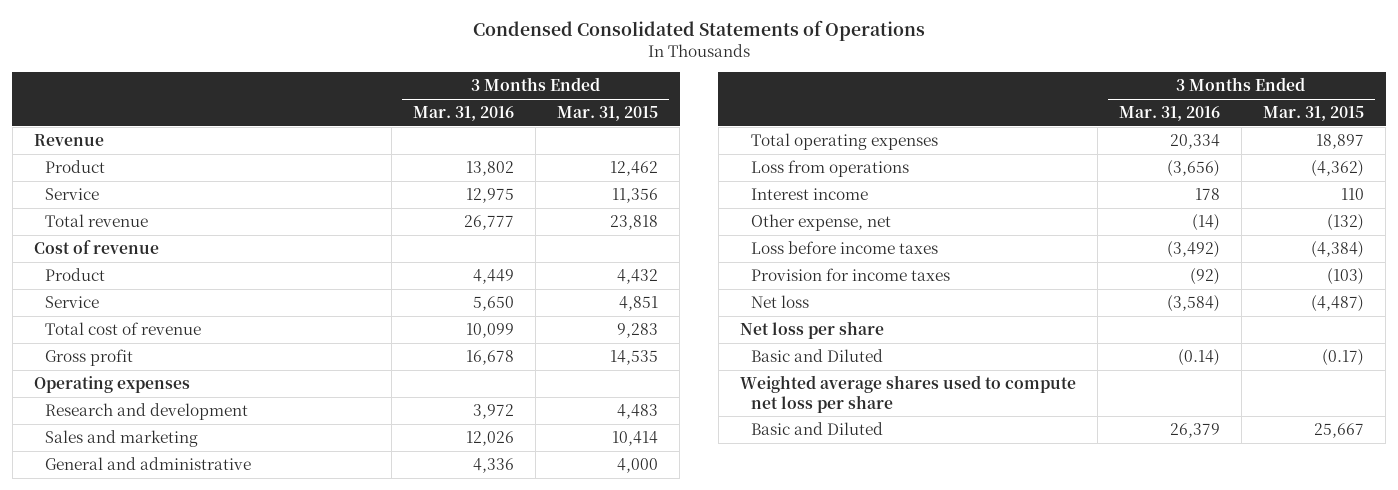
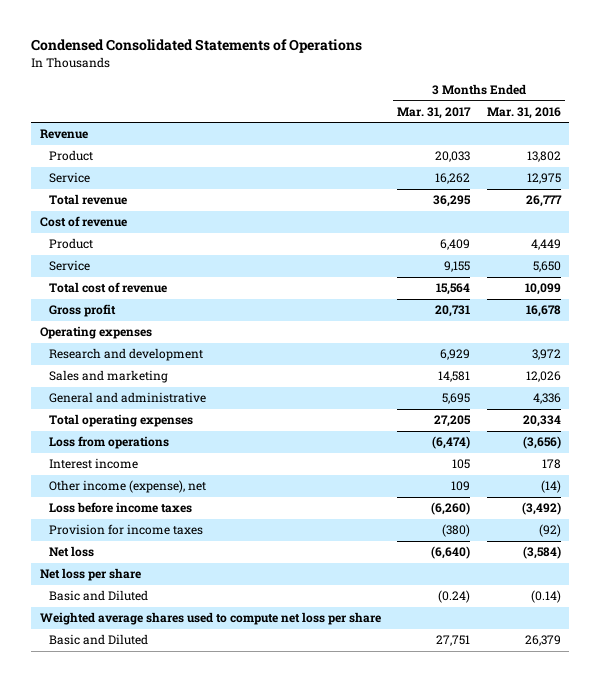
[557,106,659,122] Mar. 31, 2015 -> none
none -> [397,106,472,119] Mar. 31, 2017
[751,213,892,231] Other expense, net -> [49,480,207,494] Other income (expense), net

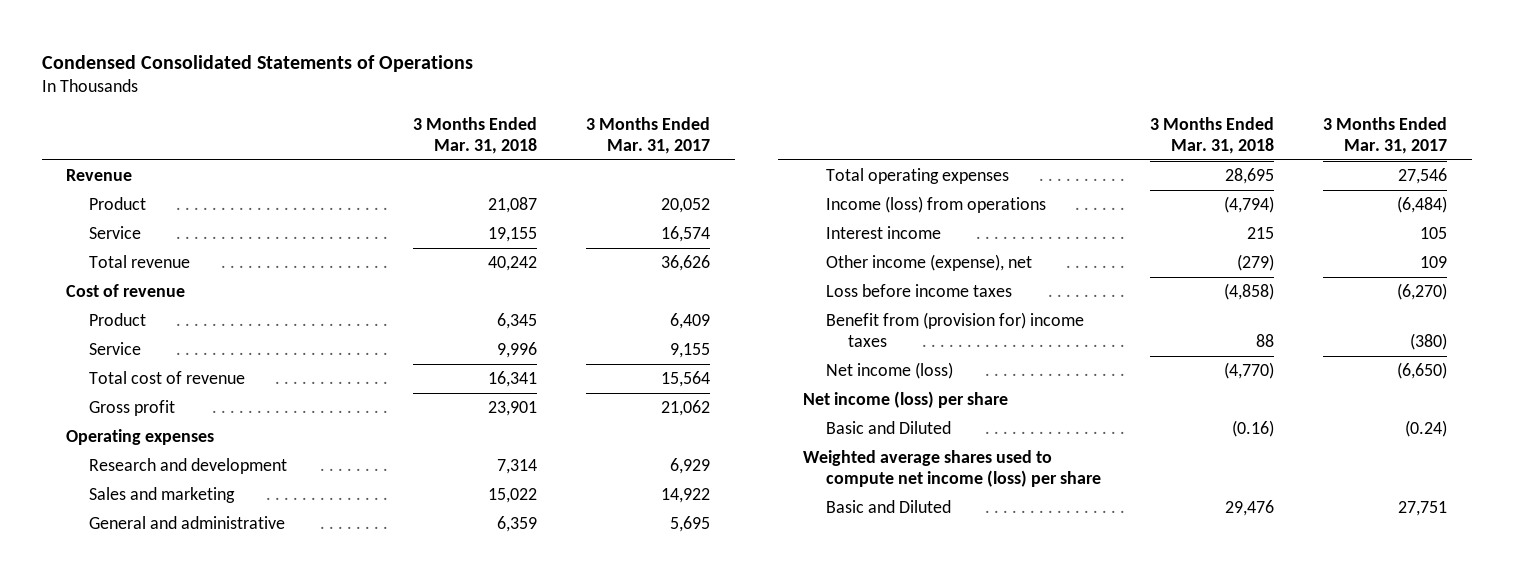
[487,106,562,119] Mar. 31, 2016 -> none
none -> [412,116,537,155] 3 Months Ended Mar. 31, 2018
[435,151,471,163] 20,033 -> [661,197,711,213] 20,052
[435,173,471,185] 16,262 -> [661,225,711,242] 16,574
[433,195,472,208] 36,295 -> [661,254,711,271] 36,626
[435,305,471,318] 20,731 -> [661,399,711,416] 21,062
[438,371,471,383] 14,581 -> [661,487,711,503] 14,922
[434,415,472,428] 27,205 -> [1397,167,1447,184] 27,546
[49,436,170,450] Loss from operations -> [825,195,1046,213] Income (loss) from operations
[432,436,471,450] (6,474) -> [1396,195,1447,213] (6,484)
[431,502,471,516] (6,260) -> [1396,282,1447,300] (6,270)
[49,524,204,536] Provision for income taxes -> [825,311,1084,348] Benefit from (provision for) income taxes
[49,546,95,558] Net loss -> [825,361,953,379] Net income (loss)
[431,546,471,560] (6,640) -> [1396,361,1447,379] (6,650)
[39,568,141,582] Net loss per share -> [802,390,1008,408] Net income (loss) per share
[39,612,381,626] Weighted average shares used to compute net loss per share -> [802,449,1101,488] Weighted average shares used to compute net income (loss) per share

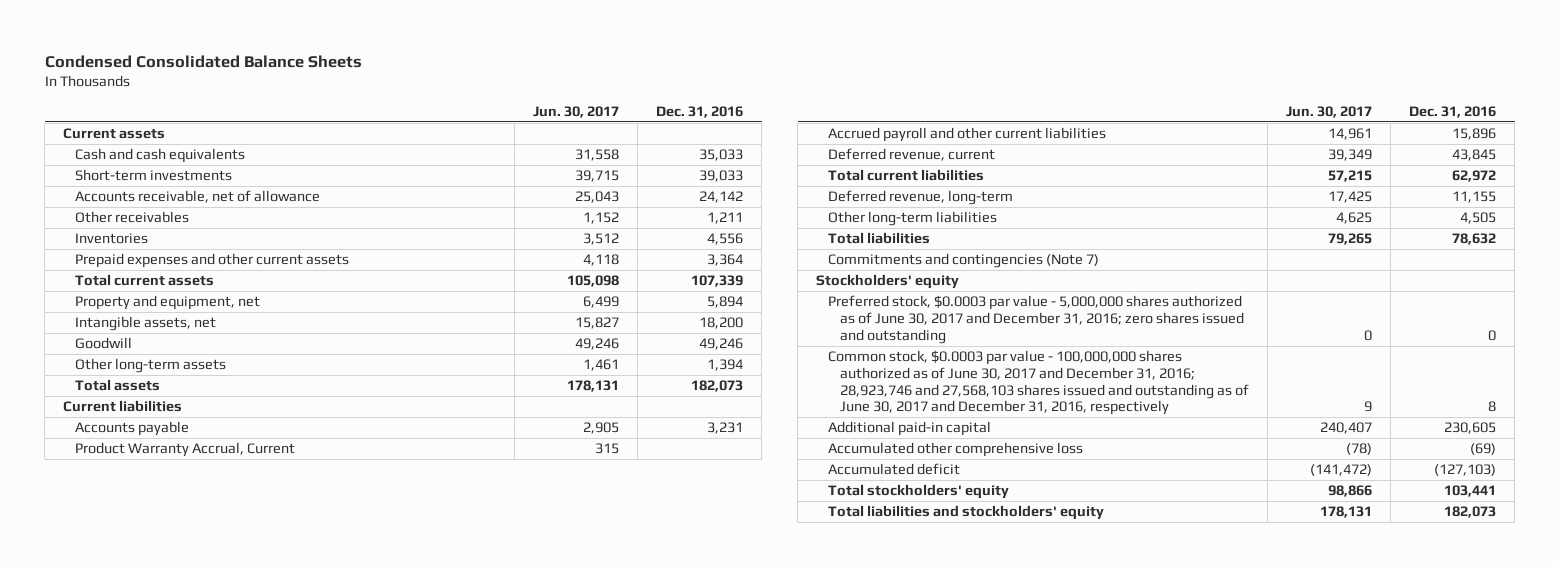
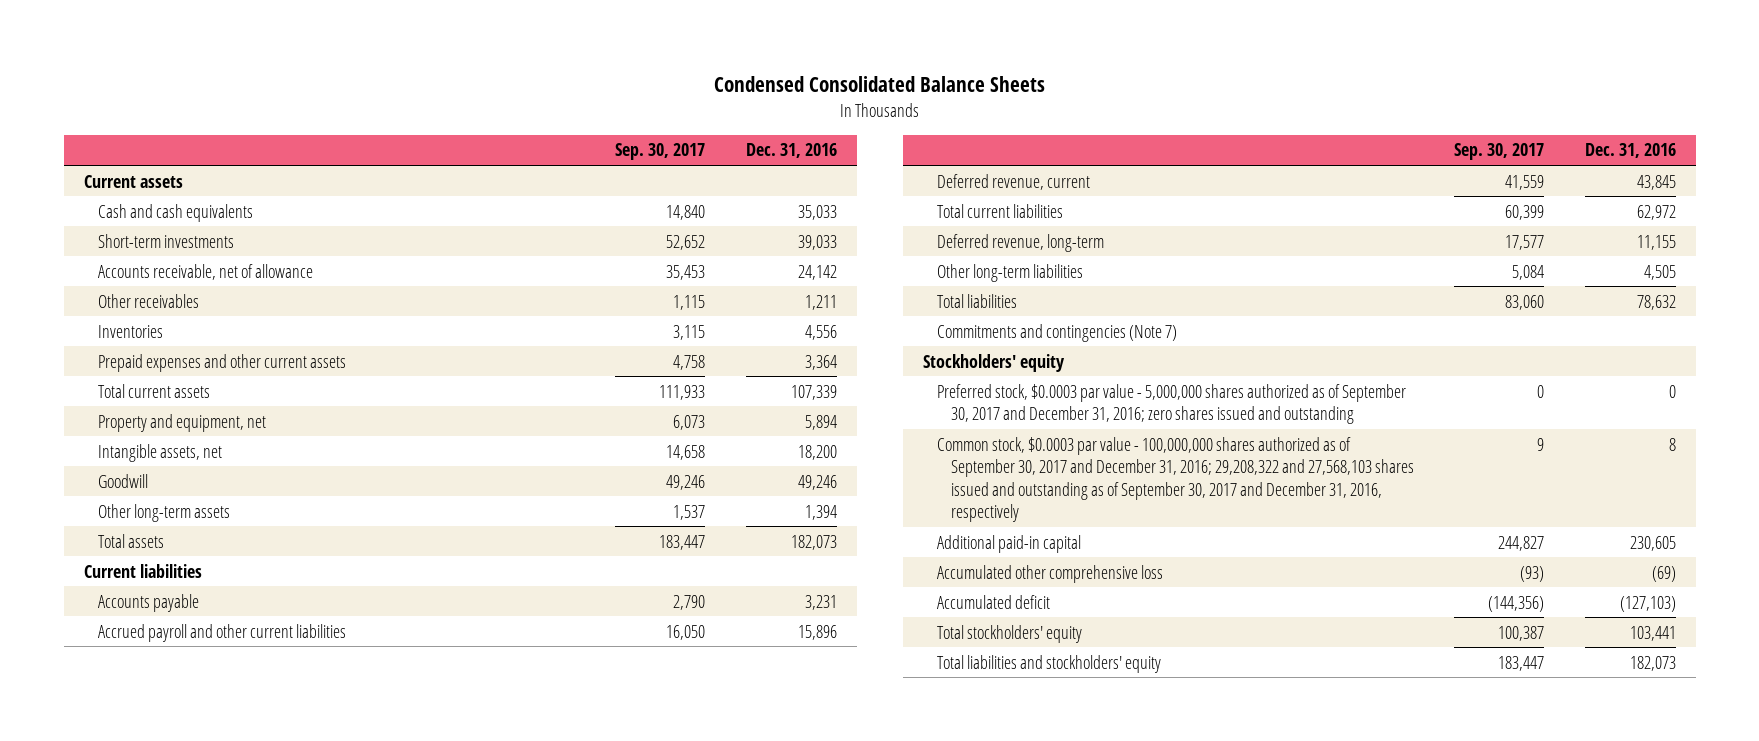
[533,105,620,118] Jun. 30, 2017 -> none
none -> [615,143,706,161] Sep. 30, 2017
[75,442,296,458] Product Warranty Accrual, Current -> none
[828,295,1245,344] Preferred stock, $0.0003 par value - 5,000,000 shares authorized as of June 30, 2017 and December 31, 2016; zero shares issued and outstanding -> [936,383,1406,425] Preferred stock, $0.0003 par value - 5,000,000 shares authorized as of September 30, 2017 and December 31, 2016; zero shares issued and outstanding
[828,350,1250,416] Common stock, $0.0003 par value - 100,000,000 shares authorized as of June 30, 2017 and December 31, 2016; 28,923,746 and 27,568,103 shares issued and outstanding as of June 30, 2017 and December 31, 2016, respectively -> [936,436,1414,523] Common stock, $0.0003 par value - 100,000,000 shares authorized as of September 30, 2017 and December 31, 2016; 29,208,322 and 27,568,103 shares issued and outstanding as of September 30, 2017 and December 31, 2016, respectively

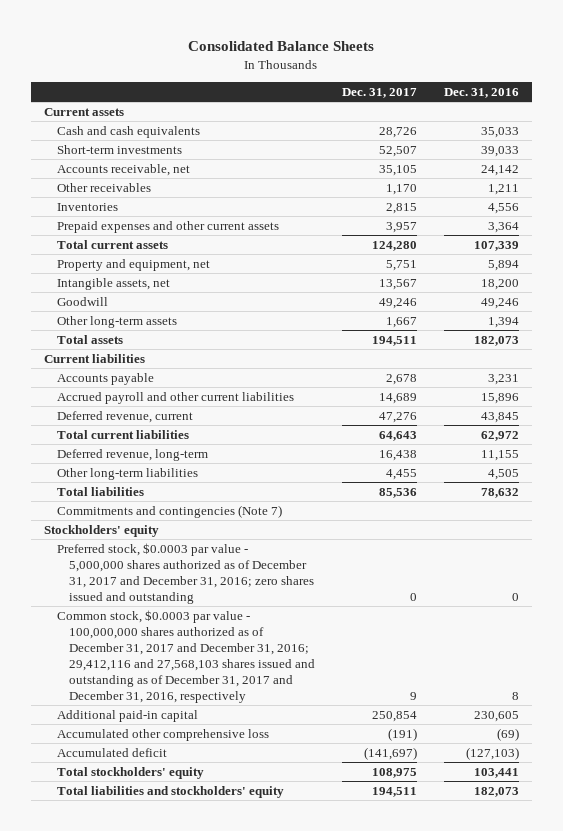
[713,75,1045,92] Condensed Consolidated Balance Sheets -> [188,41,375,52] Consolidated Balance Sheets
[615,143,706,161] Sep. 30, 2017 -> none
none -> [342,87,418,98] Dec. 31, 2017
[97,263,313,280] Accounts receivable, net of allowance -> [56,163,190,176] Accounts receivable, net
[936,383,1406,425] Preferred stock, $0.0003 par value - 5,000,000 shares authorized as of September 30, 2017 and December 31, 2016; zero shares issued and outstanding -> [56,542,315,604] Preferred stock, $0.0003 par value - 5,000,000 shares authorized as of December 31, 2017 and December 31, 2016; zero shares issued and outstanding
[936,436,1414,523] Common stock, $0.0003 par value - 100,000,000 shares authorized as of September 30, 2017 and December 31, 2016; 29,208,322 and 27,568,103 shares issued and outstanding as of September 30, 2017 and December 31, 2016, respectively -> [56,609,316,703] Common stock, $0.0003 par value - 100,000,000 shares authorized as of December 31, 2017 and December 31, 2016; 29,412,116 and 27,568,103 shares issued and outstanding as of December 31, 2017 and December 31, 2016, respectively

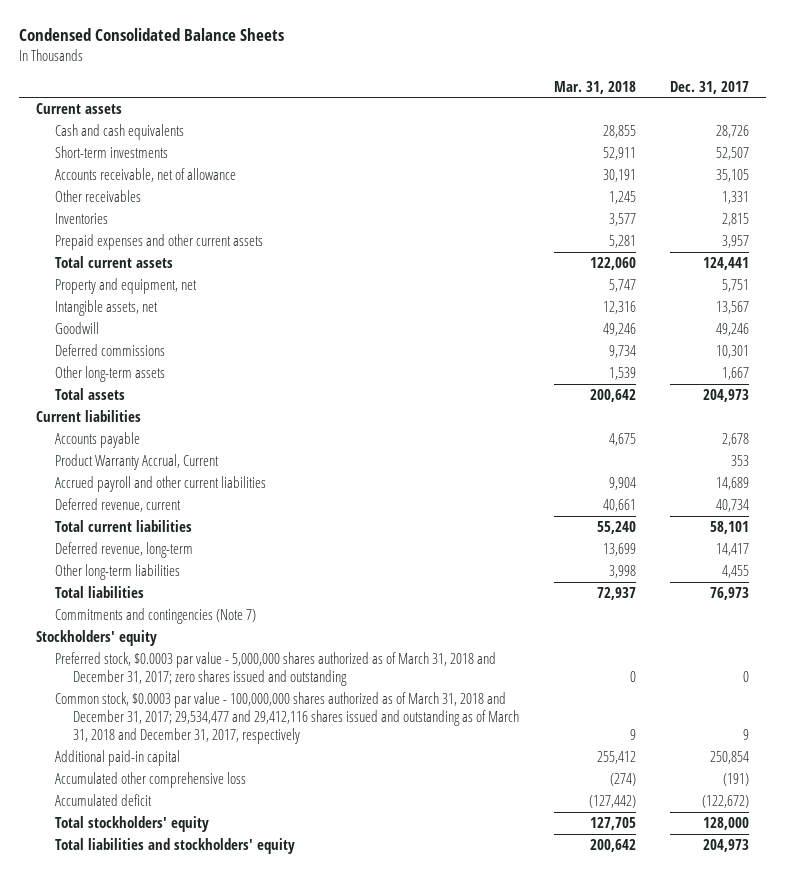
[188,41,375,52] Consolidated Balance Sheets -> [18,28,284,42] Condensed Consolidated Balance Sheets
[443,87,519,98] Dec. 31, 2016 -> none
none -> [553,80,636,94] Mar. 31, 2018
[56,163,190,176] Accounts receivable, net -> [54,167,236,182] Accounts receivable, net of allowance
[386,183,418,195] 1,170 -> [722,190,750,204] 1,331
[372,240,418,251] 124,280 -> [703,256,750,270] 124,441
none -> [54,343,165,356] Deferred commissions
[372,335,418,346] 194,511 -> [703,388,750,402] 204,973
none -> [54,453,219,470] Product Warranty Accrual, Current
[379,411,418,423] 47,276 -> [716,498,750,512] 40,734
[379,430,418,441] 64,643 -> [710,520,750,534] 58,101
[379,449,418,461] 16,438 -> [716,542,750,556] 14,417
[379,487,418,498] 85,536 -> [710,586,750,600] 76,973
[56,542,315,604] Preferred stock, $0.0003 par value - 5,000,000 shares authorized as of December 31, 2017 and December 31, 2016; zero shares issued and outstanding -> [54,651,496,686] Preferred stock, $0.0003 par value - 5,000,000 shares authorized as of March 31, 2018 and December 31, 2017; zero shares issued and outstanding
[56,609,316,703] Common stock, $0.0003 par value - 100,000,000 shares authorized as of December 31, 2017 and December 31, 2016; 29,412,116 and 27,568,103 shares issued and outstanding as of December 31, 2017 and December 31, 2016, respectively -> [54,691,520,744] Common stock, $0.0003 par value - 100,000,000 shares authorized as of March 31, 2018 and December 31, 2017; 29,534,477 and 29,412,116 shares issued and outstanding as of March 31, 2018 and December 31, 2017, respectively
[364,746,418,760] (141,697) -> [702,794,750,808] (122,672)
[372,767,418,778] 108,975 -> [703,816,750,830] 128,000
[372,786,418,797] 194,511 -> [703,838,750,852] 204,973

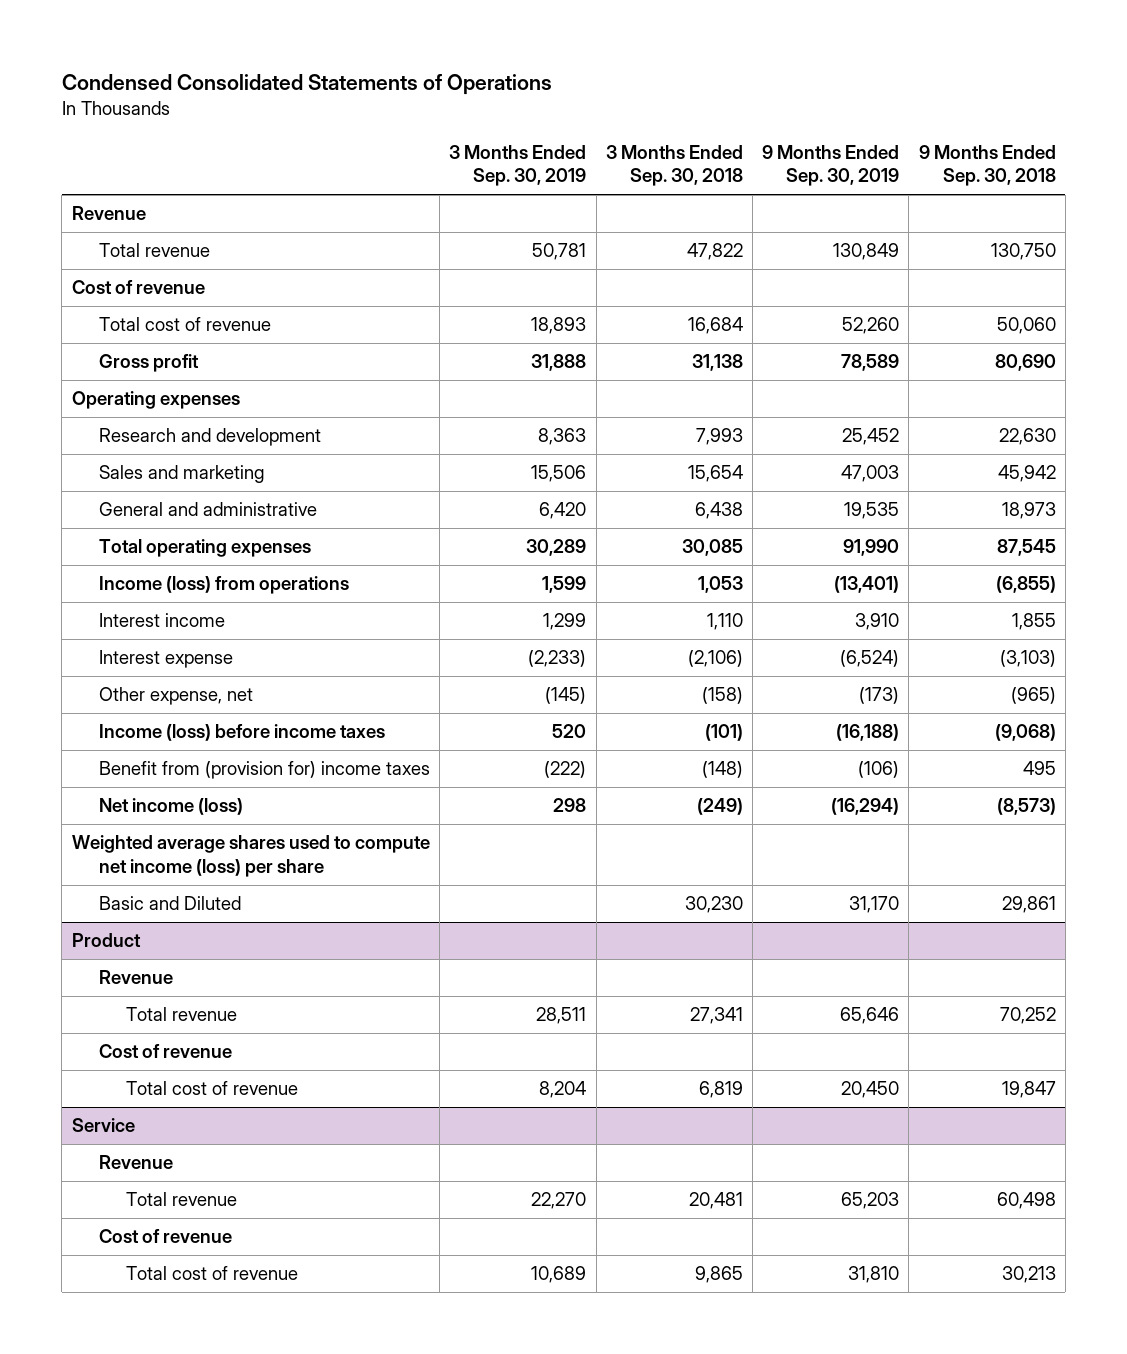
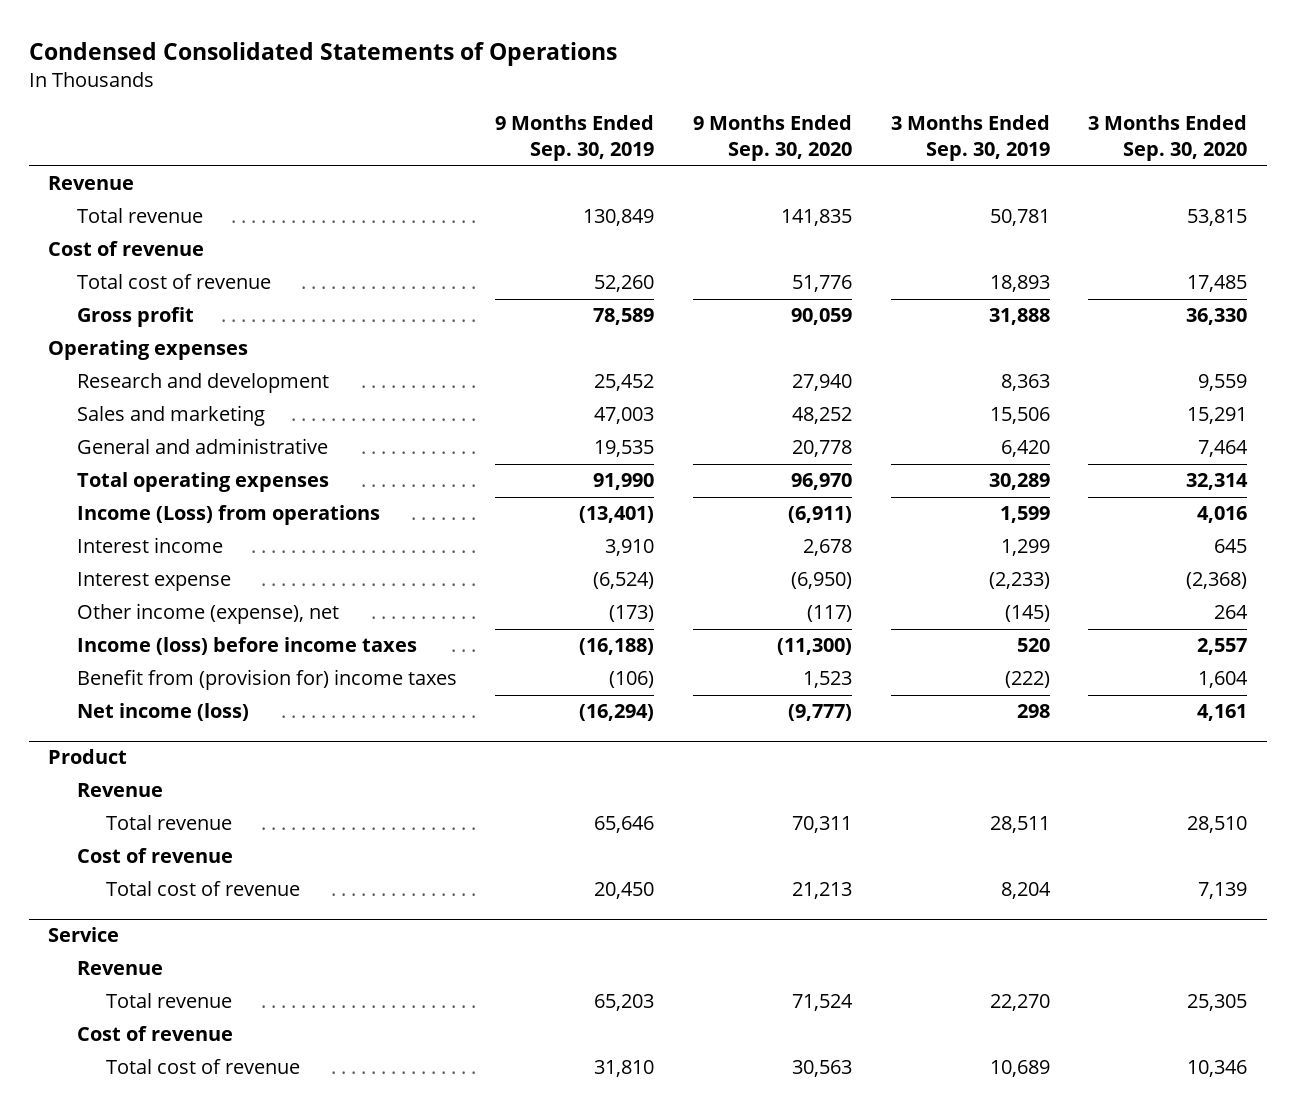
[605,144,743,187] 3 Months Ended Sep. 30, 2018 -> none
[918,144,1056,187] 9 Months Ended Sep. 30, 2018 -> none
none -> [693,115,853,162] 9 Months Ended Sep. 30, 2020
none -> [1088,115,1248,162] 3 Months Ended Sep. 30, 2020
[99,576,350,595] Income (loss) from operations -> [76,505,380,526] Income (Loss) from operations
[99,687,254,706] Other expense, net -> [76,603,339,625] Other income (expense), net
[71,835,430,877] Weighted average shares used to compute net income (loss) per share -> none
[99,896,242,911] Basic and Diluted -> none

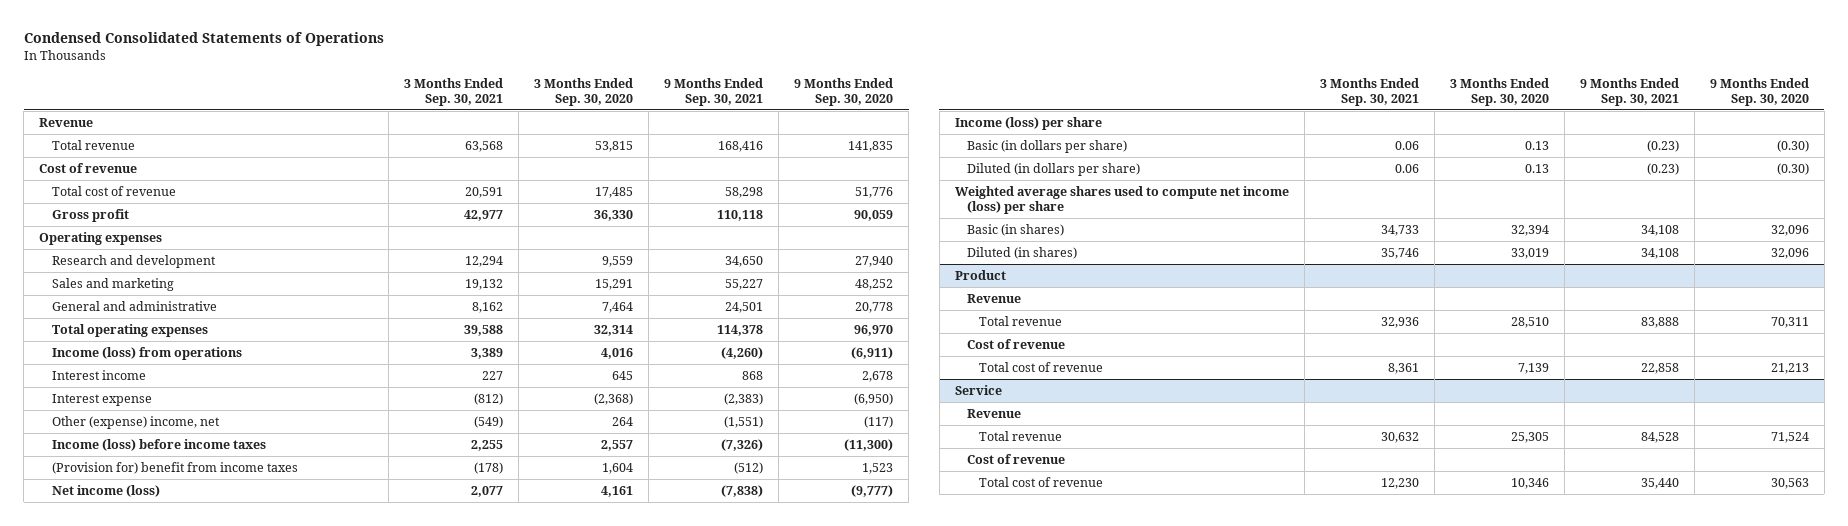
[495,115,655,162] 9 Months Ended Sep. 30, 2019 -> none
[890,115,1050,162] 3 Months Ended Sep. 30, 2019 -> none
none -> [404,77,504,106] 3 Months Ended Sep. 30, 2021
none -> [664,77,764,106] 9 Months Ended Sep. 30, 2021
[76,505,380,526] Income (Loss) from operations -> [51,346,242,360] Income (loss) from operations
[76,603,339,625] Other income (expense), net -> [51,415,220,429] Other (expense) income, net
[76,669,457,691] Benefit from (provision for) income taxes -> [51,461,298,474] (Provision for) benefit from income taxes
none -> [954,116,1102,130] Income (loss) per share
none -> [966,139,1127,153] Basic (in dollars per share)
none -> [966,162,1140,176] Diluted (in dollars per share)
none -> [954,185,1289,214] Weighted average shares used to compute net income (loss) per share
none -> [966,223,1064,236] Basic (in shares)
none -> [966,246,1077,259] Diluted (in shares)

